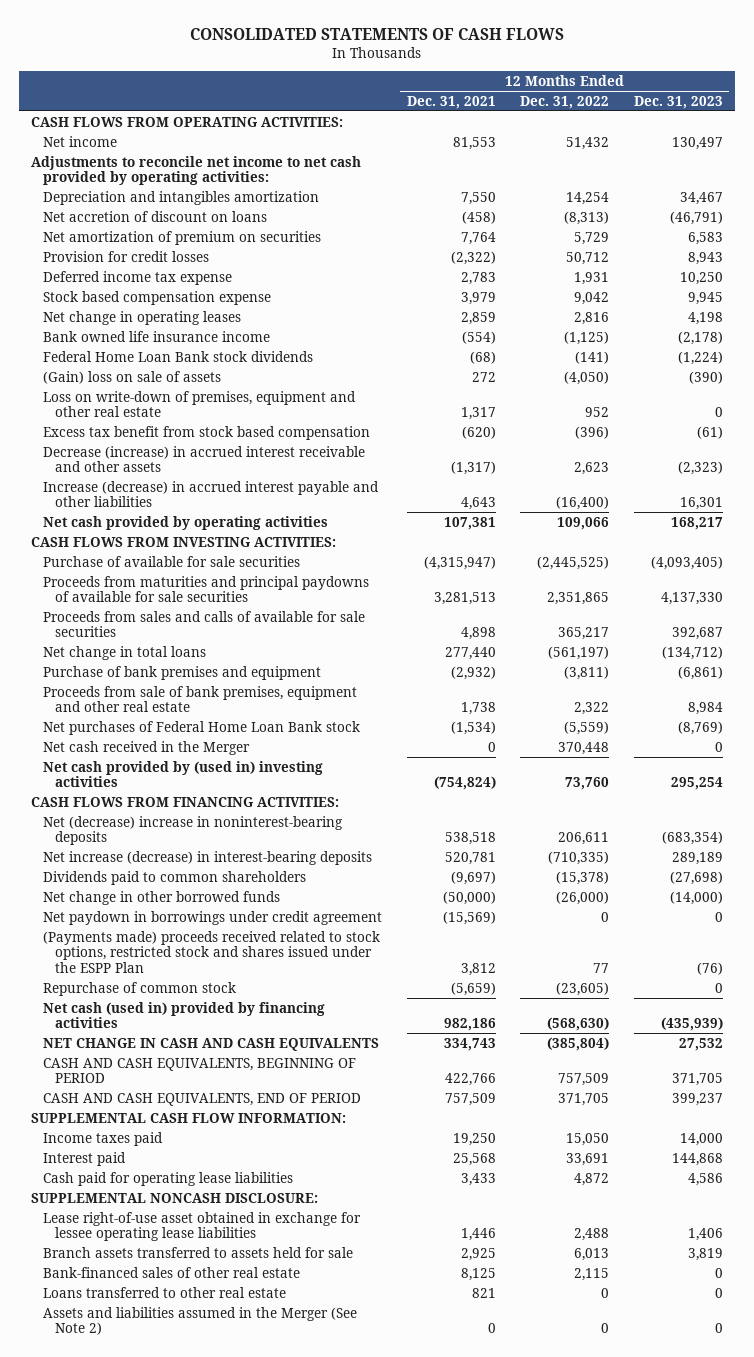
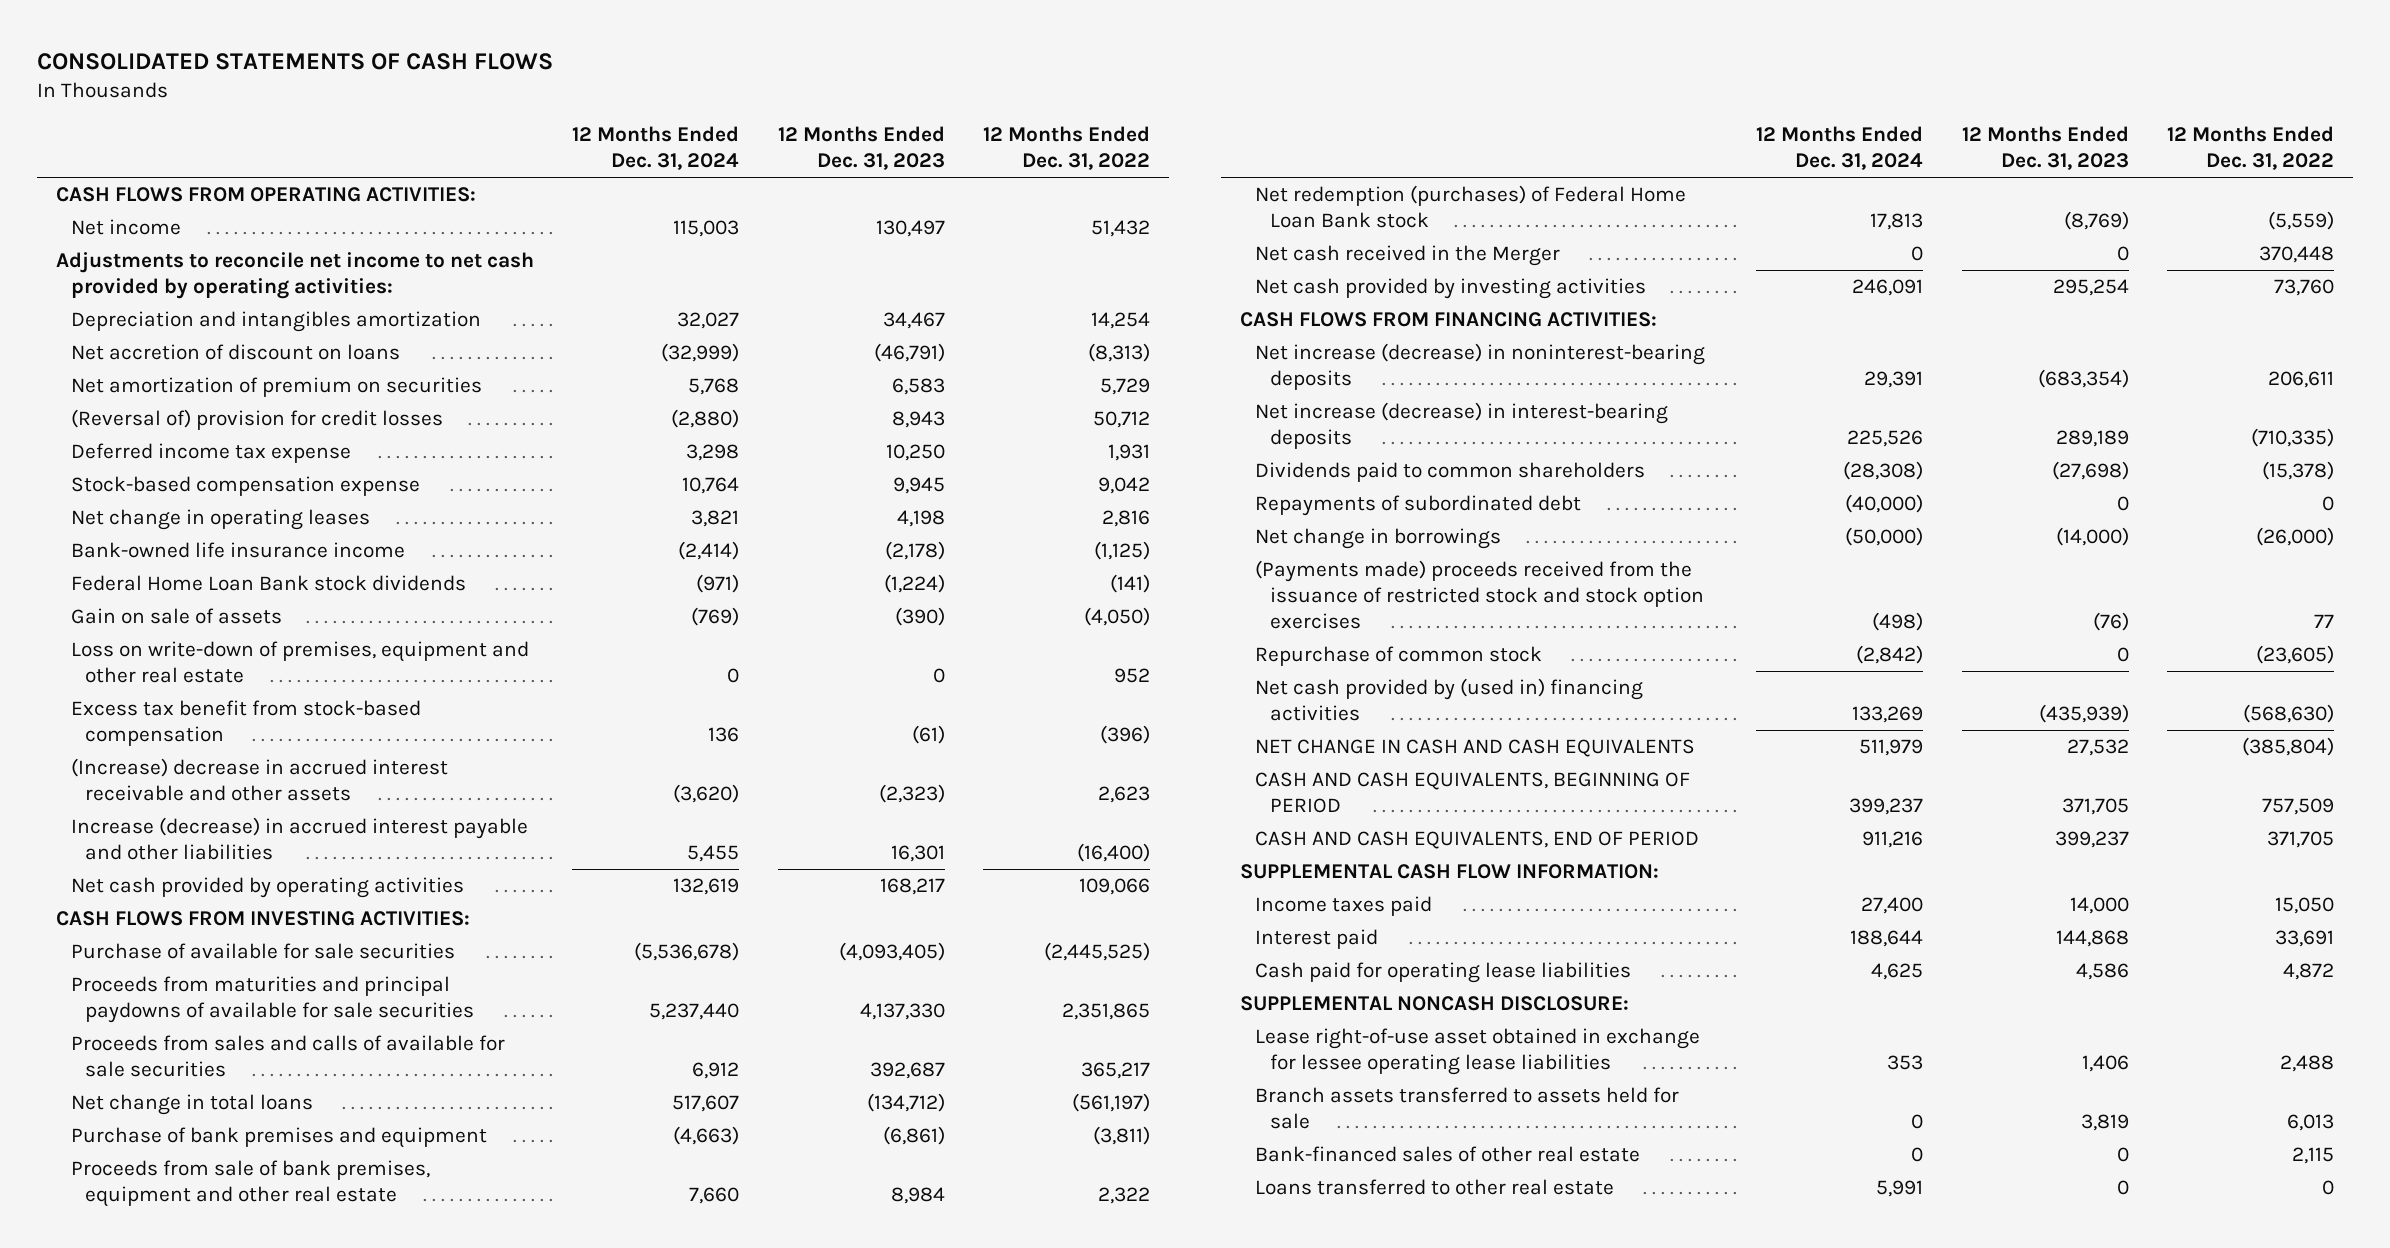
[406,95,496,109] Dec. 31, 2021 -> none
none -> [572,126,740,171] 12 Months Ended Dec. 31, 2024
[42,250,209,262] Provision for credit losses -> [70,409,443,431] (Reversal of) provision for credit losses
[42,290,271,305] Stock based compensation expense -> [70,476,420,497] Stock-based compensation expense
[42,330,270,342] Bank owned life insurance income -> [70,542,405,559] Bank-owned life insurance income
[42,370,221,384] (Gain) loss on sale of assets -> [70,608,282,625] Gain on sale of assets
[42,425,370,440] Excess tax benefit from stock based compensation -> [70,700,421,746] Excess tax benefit from stock-based compensation
[42,445,365,473] Decrease (increase) in accrued interest receivable and other assets -> [70,758,448,801] (Increase) decrease in accrued interest receivable and other assets
[42,720,360,735] Net purchases of Federal Home Loan Bank stock -> [1254,185,1686,228] Net redemption (purchases) of Federal Home Loan Bank stock
[42,760,323,788] Net cash provided by (used in) investing activities -> [1254,278,1646,300] Net cash provided by investing activities
[42,815,343,846] Net (decrease) increase in noninterest-bearing deposits -> [1254,343,1705,390] Net increase (decrease) in noninterest-bearing deposits
[42,910,382,925] Net paydown in borrowings under credit agreement -> none
none -> [1254,495,1581,517] Repayments of subordinated debt
[42,890,280,905] Net change in other borrowed funds -> [1254,528,1501,550] Net change in borrowings
[42,930,380,974] (Payments made) proceeds received related to stock options, restricted stock and shares issued under the ESPP Plan -> [1254,560,1704,629] (Payments made) proceeds received from the issuance of restricted stock and stock option exercises
[42,1001,325,1029] Net cash (used in) provided by financing activities -> [1254,678,1643,721] Net cash provided by (used in) financing activities
[42,1306,357,1336] Assets and liabilities assumed in the Merger (See Note 2) -> none

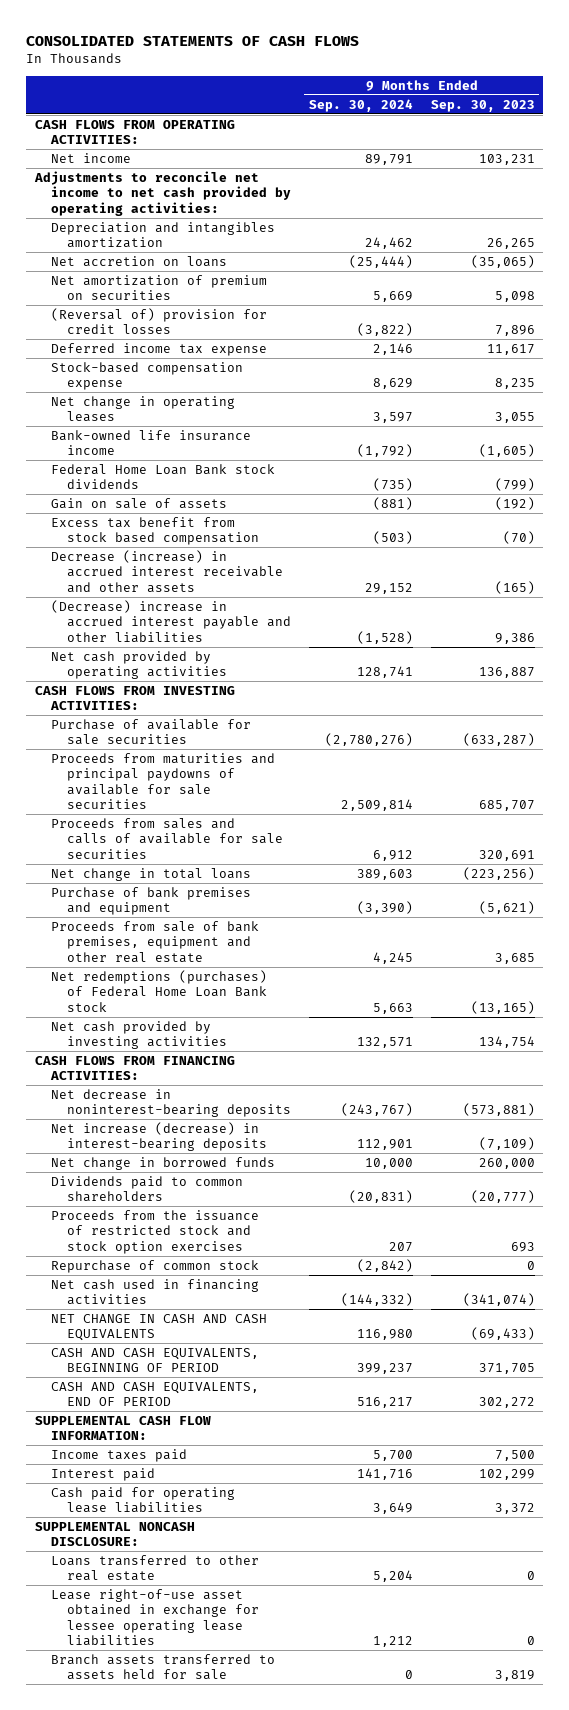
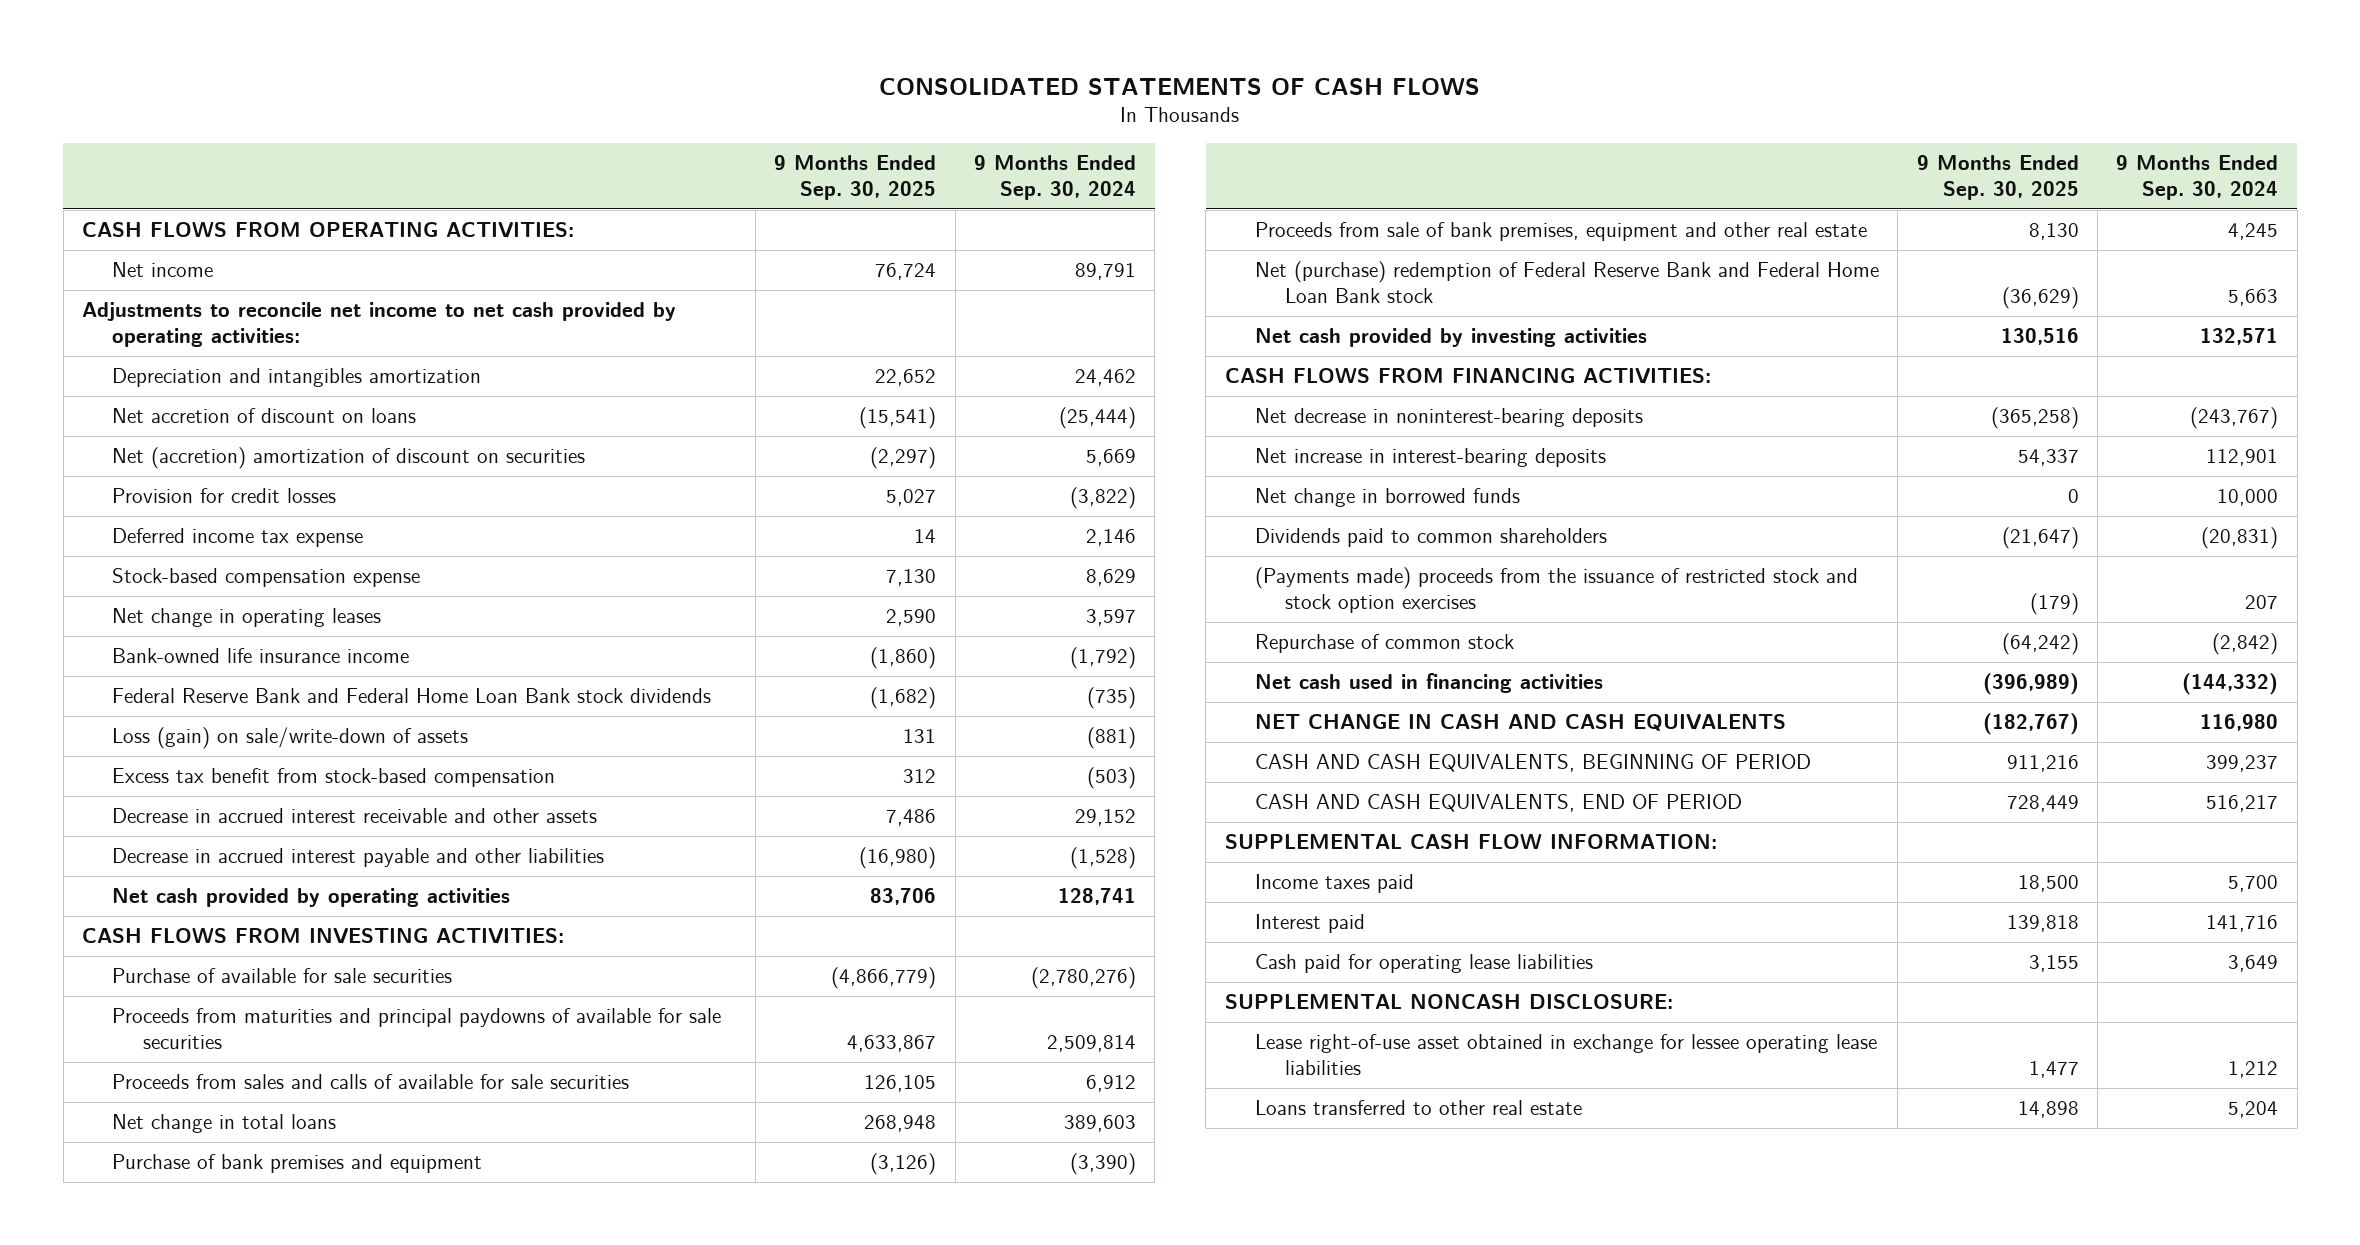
[430,99,535,112] Sep. 30, 2023 -> none
none -> [774,154,937,200] 9 Months Ended Sep. 30, 2025
[50,255,227,267] Net accretion on loans -> [112,408,417,424] Net accretion of discount on loans
[50,274,267,301] Net amortization of premium on securities -> [112,447,586,470] Net (accretion) amortization of discount on securities
[50,307,267,335] (Reversal of) provision for credit losses -> [112,488,337,504] Provision for credit losses
[50,463,275,490] Federal Home Loan Bank stock dividends -> [112,688,712,704] Federal Reserve Bank and Federal Home Loan Bank stock dividends
[50,497,227,509] Gain on sale of assets -> [112,727,469,750] Loss (gain) on sale/write-down of assets
[50,516,259,546] Excess tax benefit from stock based compensation -> [112,768,556,788] Excess tax benefit from stock-based compensation
[50,549,283,593] Decrease (increase) in accrued interest receivable and other assets -> [112,808,598,824] Decrease in accrued interest receivable and other assets
[50,599,291,643] (Decrease) increase in accrued interest payable and other liabilities -> [112,848,605,868] Decrease in accrued interest payable and other liabilities
[50,969,267,1012] Net redemptions (purchases) of Federal Home Loan Bank stock -> [1254,261,1879,303] Net (purchase) redemption of Federal Reserve Bank and Federal Home Loan Bank stock
[50,1121,267,1152] Net increase (decrease) in interest-bearing deposits -> [1254,448,1606,468] Net increase in interest-bearing deposits
[50,1209,259,1254] Proceeds from the issuance of restricted stock and stock option exercises -> [1254,567,1858,613] (Payments made) proceeds from the issuance of restricted stock and stock option exercises
[50,1653,275,1681] Branch assets transferred to assets held for sale -> none
[50,1554,259,1582] Loans transferred to other real estate -> [1254,1100,1582,1116] Loans transferred to other real estate

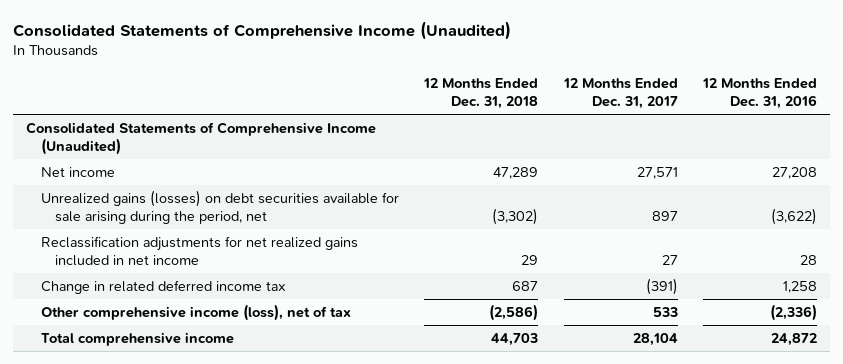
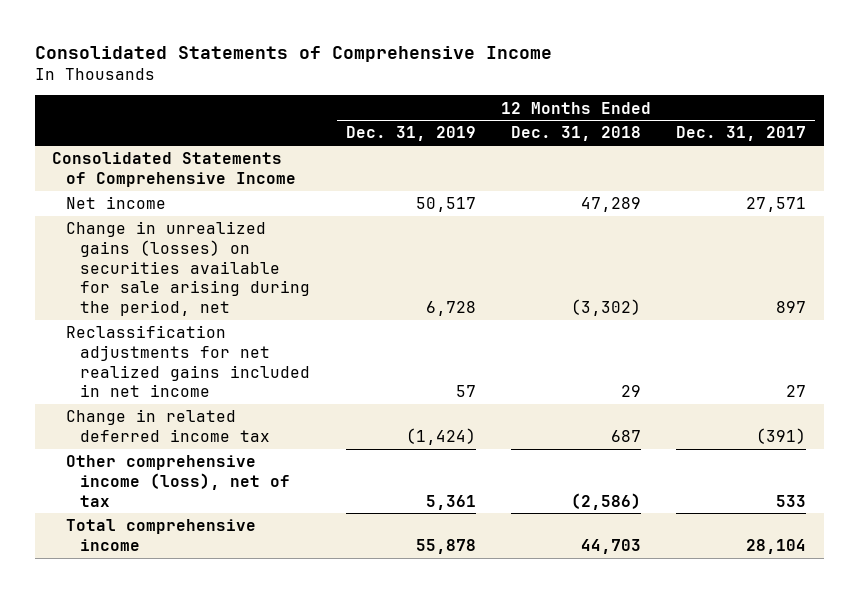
[13,20,512,40] Consolidated Statements of Comprehensive Income (Unaudited) -> [34,45,552,62] Consolidated Statements of Comprehensive Income
[702,77,818,110] 12 Months Ended Dec. 31, 2016 -> none
none -> [345,126,476,142] Dec. 31, 2019
[26,121,377,156] Consolidated Statements of Comprehensive Income (Unaudited) -> [52,152,297,187] Consolidated Statements of Comprehensive Income
[40,189,399,225] Unrealized gains (losses) on debt securities available for sale arising during the period, net -> [66,221,311,317] Change in unrealized gains (losses) on securities available for sale arising during the period, net

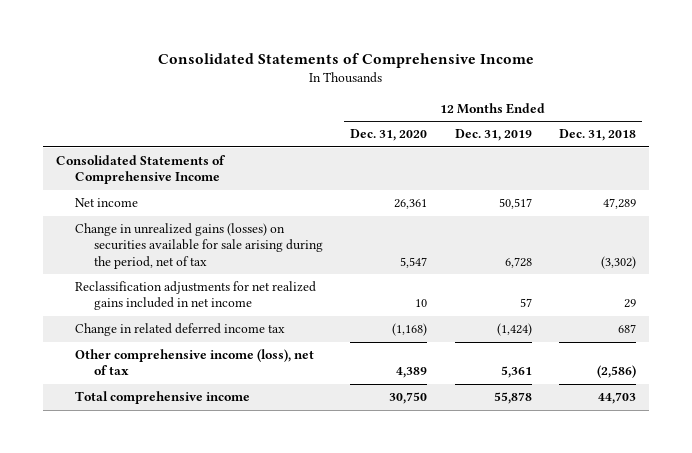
[676,126,807,142] Dec. 31, 2017 -> none
none -> [350,129,428,142] Dec. 31, 2020
[66,221,311,317] Change in unrealized gains (losses) on securities available for sale arising during the period, net -> [75,223,324,269] Change in unrealized gains (losses) on securities available for sale arising during the period, net of tax

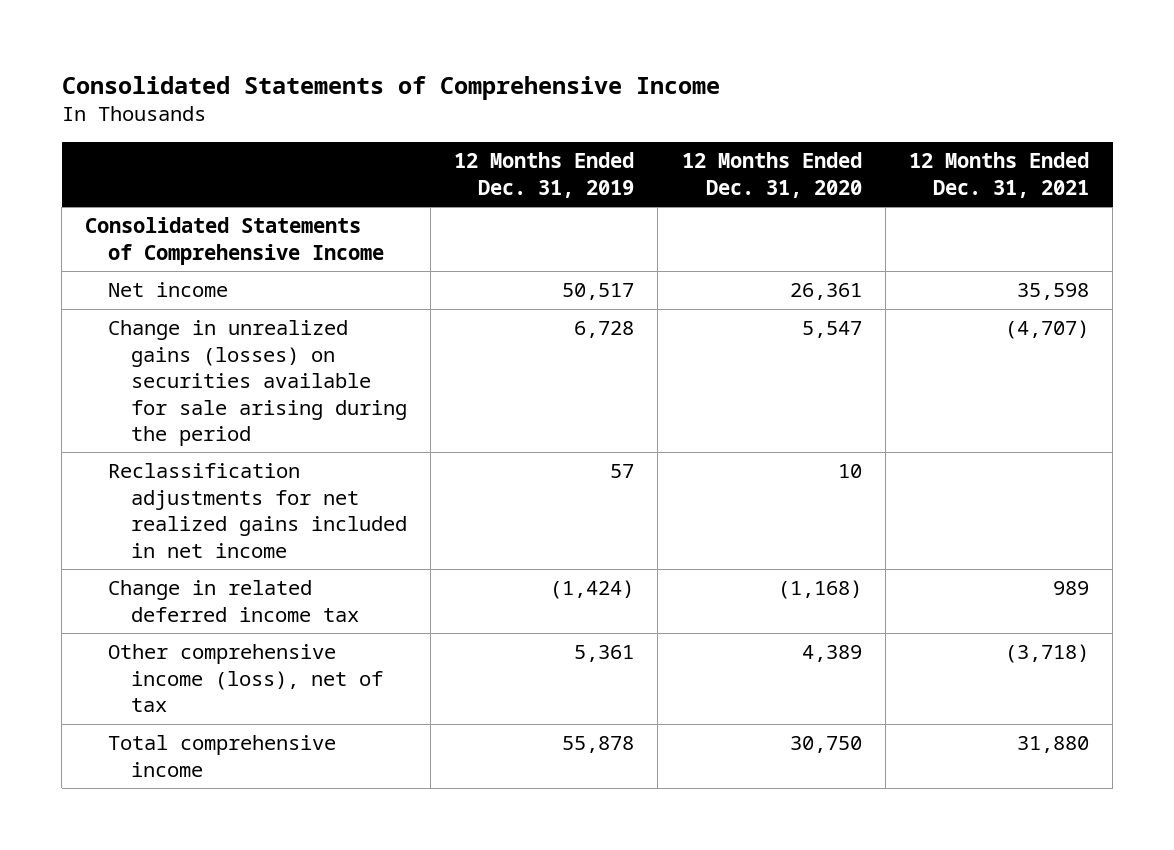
[558,129,636,142] Dec. 31, 2018 -> none
none -> [908,152,1089,198] 12 Months Ended Dec. 31, 2021
[75,223,324,269] Change in unrealized gains (losses) on securities available for sale arising during the period, net of tax -> [108,320,407,446] Change in unrealized gains (losses) on securities available for sale arising during the period

